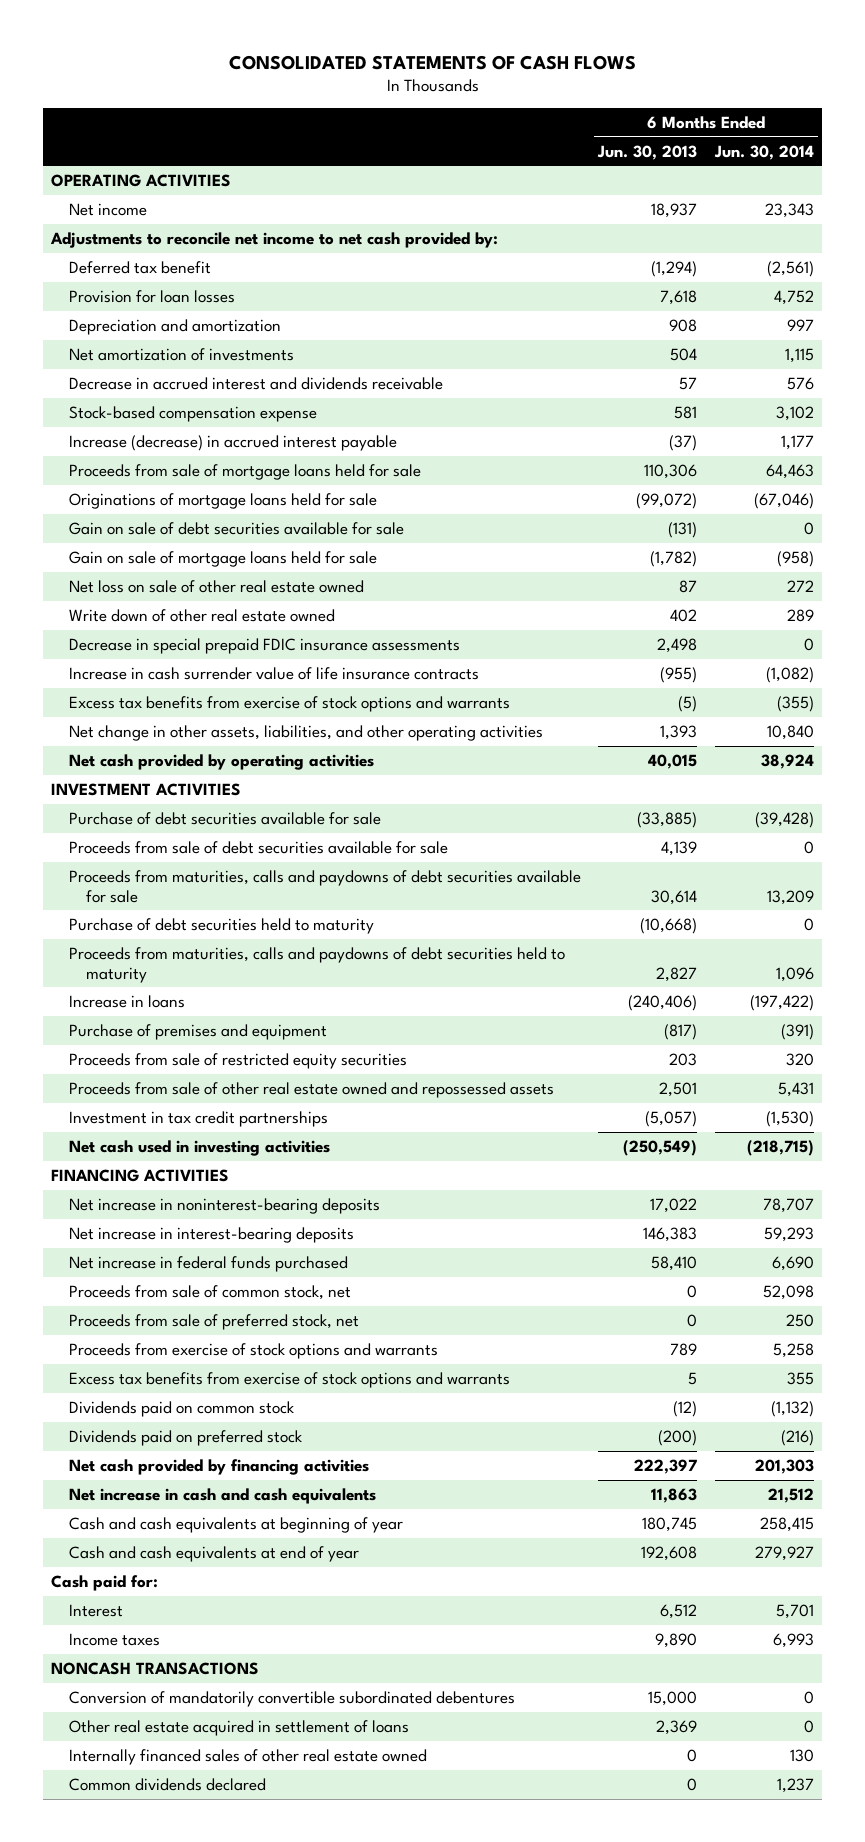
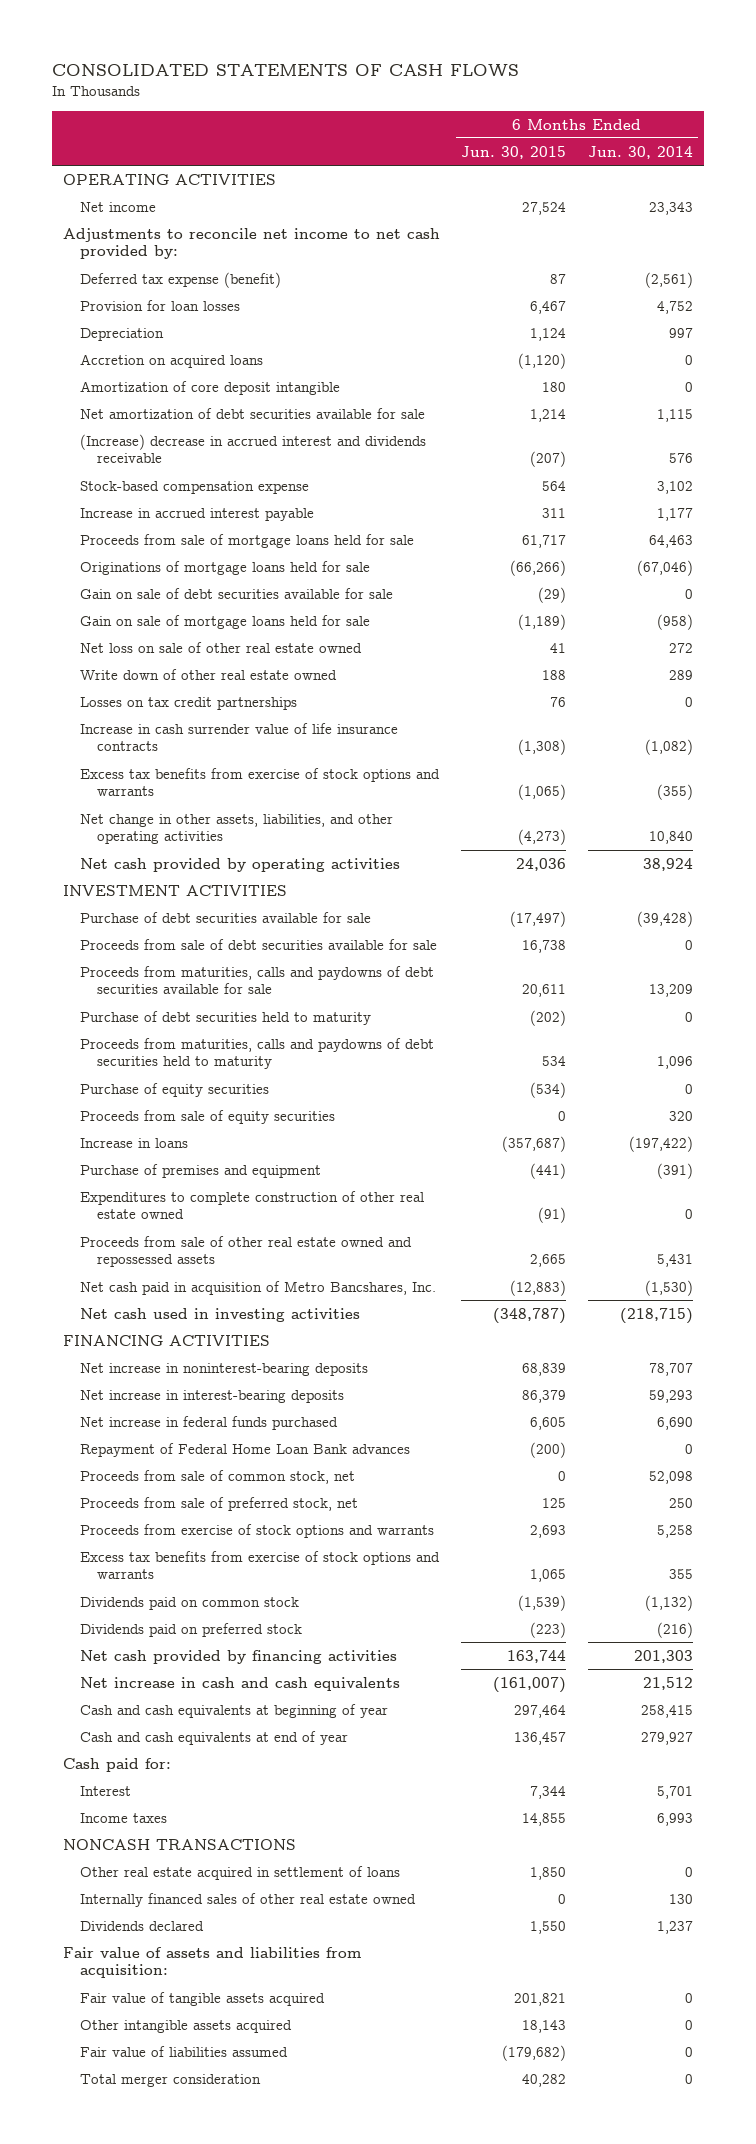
[597,144,698,160] Jun. 30, 2013 -> none
none -> [461,145,567,159] Jun. 30, 2015
[68,260,211,274] Deferred tax benefit -> [79,271,281,288] Deferred tax expense (benefit)
[68,318,281,335] Depreciation and amortization -> [79,327,164,341] Depreciation
none -> [79,353,263,368] Accretion on acquired loans
none -> [79,380,340,395] Amortization of core deposit intangible
[68,347,294,361] Net amortization of investments -> [79,407,425,419] Net amortization of debt securities available for sale
[68,376,443,390] Decrease in accrued interest and dividends receivable -> [79,433,426,464] (Increase) decrease in accrued interest and dividends receivable
[68,434,397,451] Increase (decrease) in accrued interest payable -> [79,507,314,521] Increase in accrued interest payable
[68,637,460,654] Decrease in special prepaid FDIC insurance assessments -> none
none -> [79,696,297,710] Losses on tax credit partnerships
none -> [79,1082,269,1097] Purchase of equity securities
none -> [79,1109,335,1124] Proceeds from sale of equity securities
[68,1052,407,1069] Proceeds from sale of restricted equity securities -> none
none -> [79,1190,424,1220] Expenditures to complete construction of other real estate owned
[68,1110,328,1127] Investment in tax credit partnerships -> [79,1280,436,1295] Net cash paid in acquisition of Metro Bancshares, Inc.
none -> [79,1442,410,1457] Repayment of Federal Home Loan Bank advances
[68,1690,515,1707] Conversion of mandatorily convertible subordinated debentures -> none
[68,1777,266,1791] Common dividends declared -> [79,1920,204,1931] Dividends declared
none -> [63,1946,362,1979] Fair value of assets and liabilities from acquisition:
none -> [79,1991,325,2006] Fair value of tangible assets acquired
none -> [79,2019,292,2033] Other intangible assets acquired
none -> [79,2045,288,2057] Fair value of liabilities assumed
none -> [79,2073,261,2087] Total merger consideration

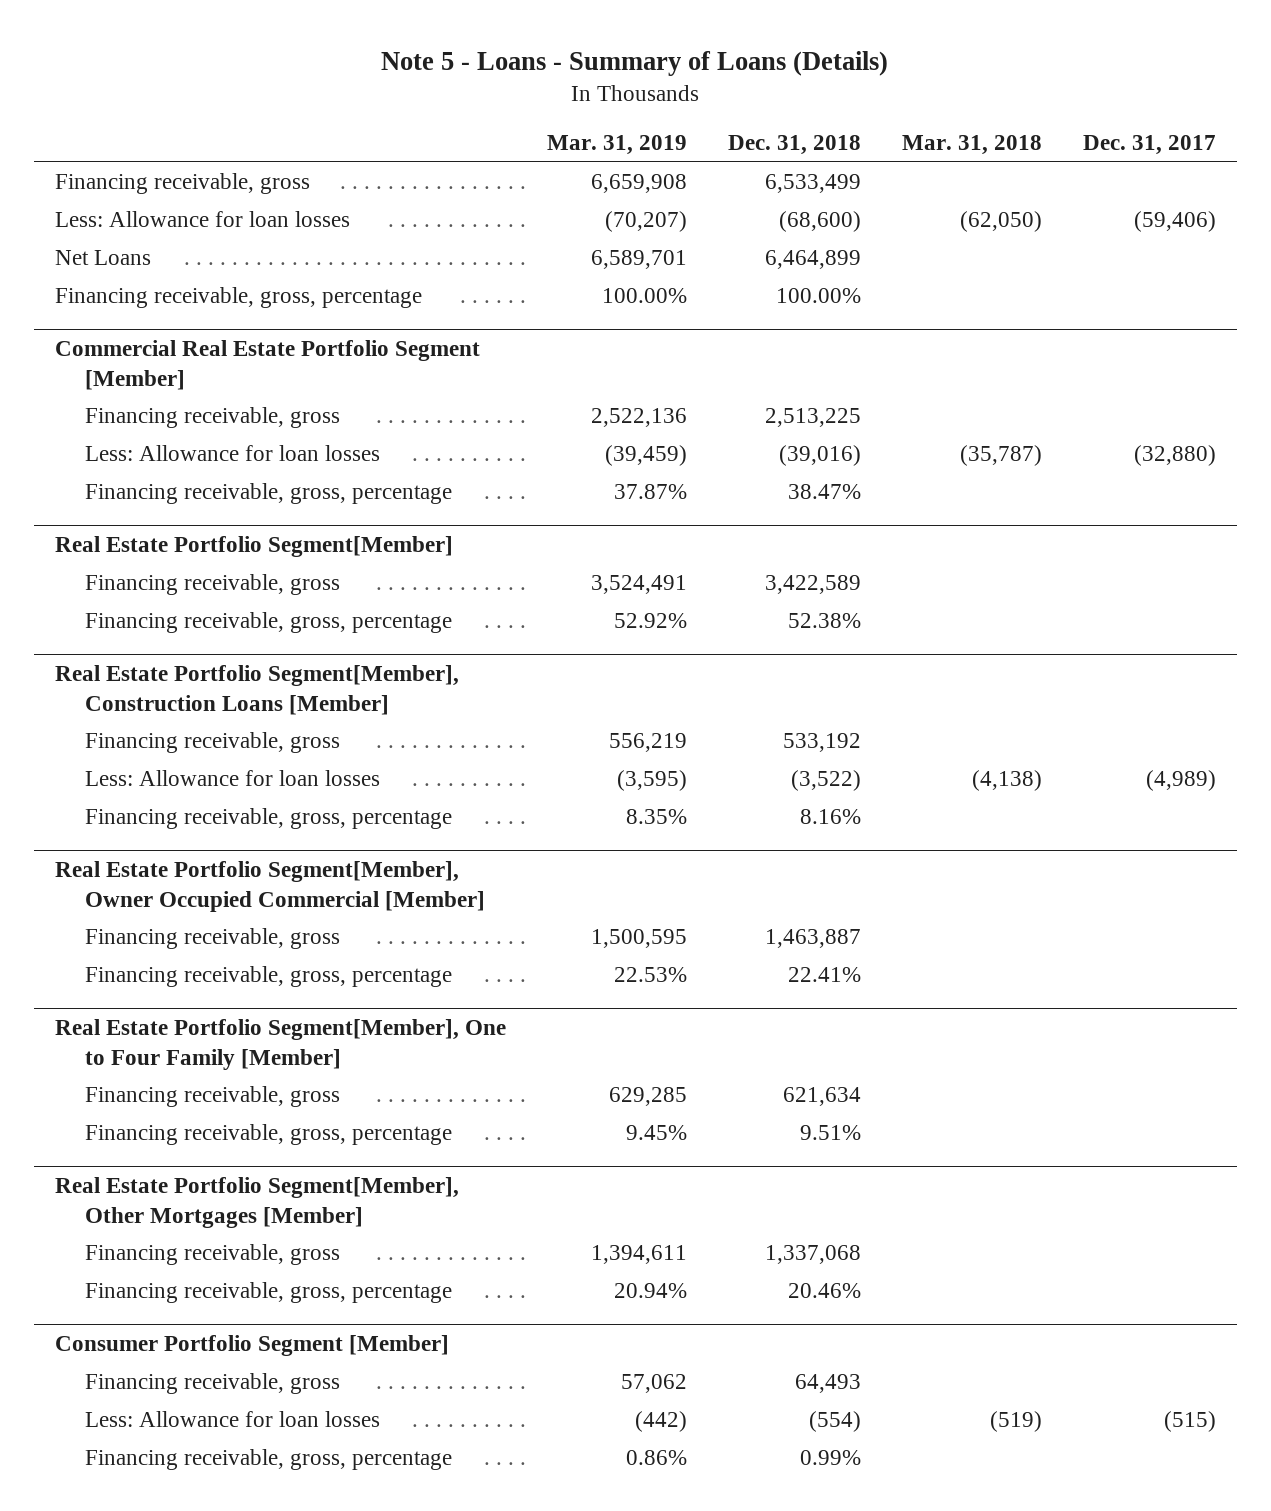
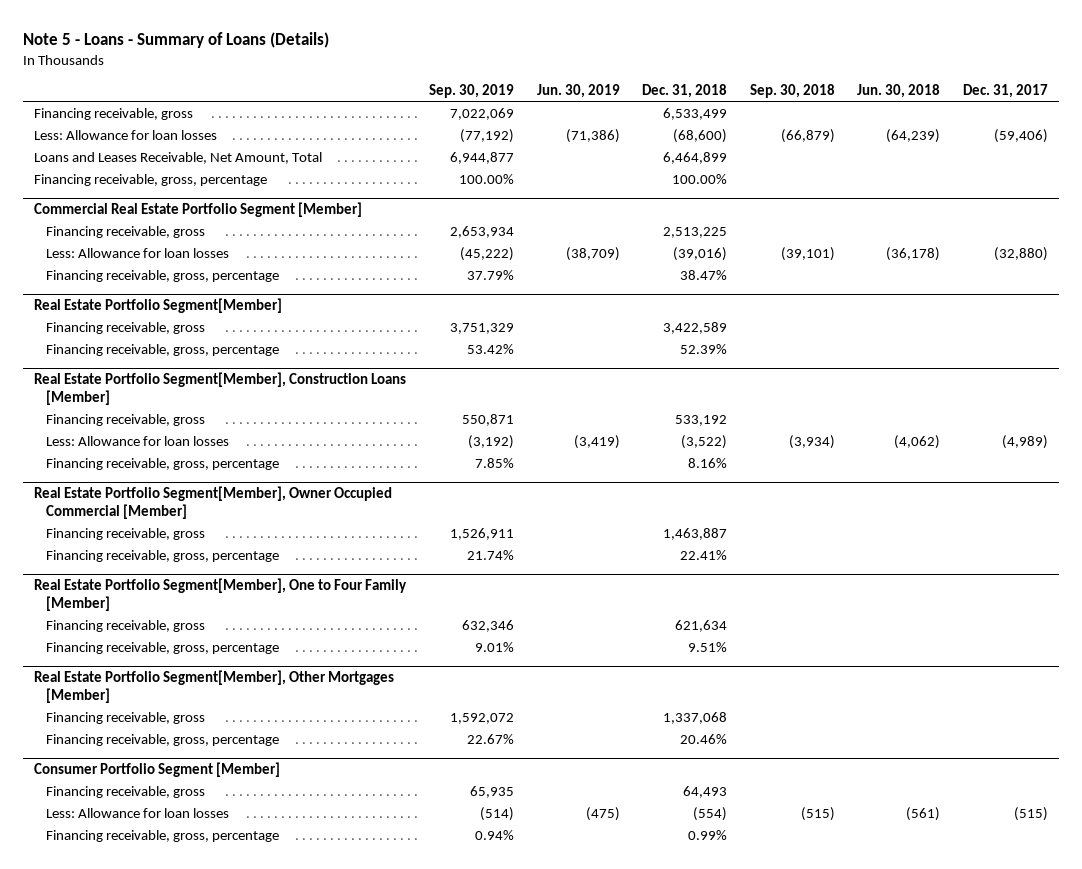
[546,135,687,156] Mar. 31, 2019 -> none
[901,135,1042,156] Mar. 31, 2018 -> none
none -> [428,84,514,99] Sep. 30, 2019
none -> [536,84,620,99] Jun. 30, 2019
none -> [749,84,835,99] Sep. 30, 2018
none -> [857,84,941,99] Jun. 30, 2018
[54,250,151,266] Net Loans -> [34,151,323,164] Loans and Leases Receivable, Net Amount, Total
[787,613,861,629] 52.38% -> [680,343,728,354] 52.39%

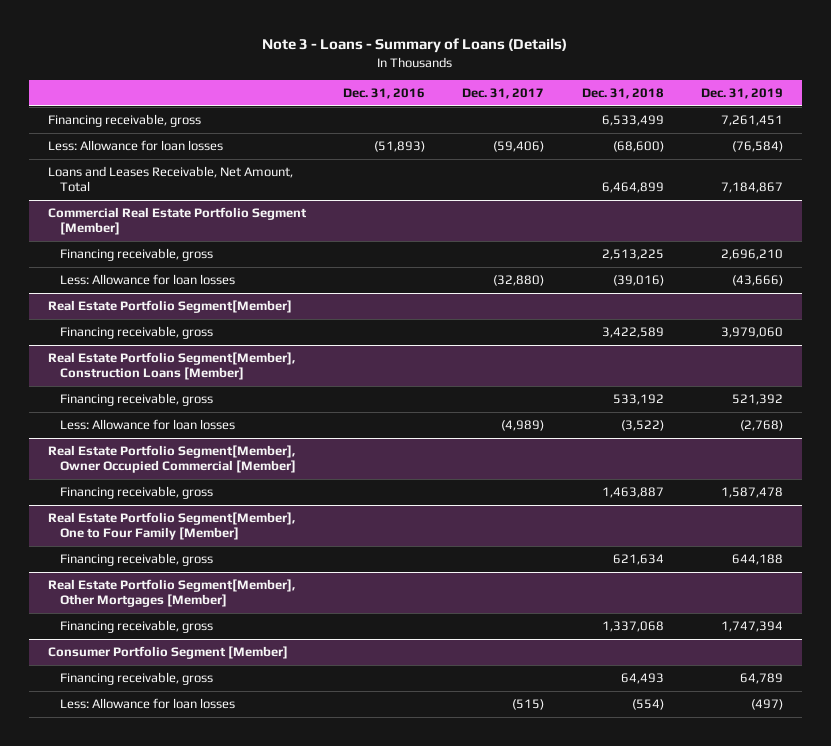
[22,32,329,49] Note 5 - Loans - Summary of Loans (Details) -> [262,38,568,54] Note 3 - Loans - Summary of Loans (Details)
[428,84,514,99] Sep. 30, 2019 -> none
[536,84,620,99] Jun. 30, 2019 -> none
[749,84,835,99] Sep. 30, 2018 -> none
[857,84,941,99] Jun. 30, 2018 -> none
none -> [343,88,426,100] Dec. 31, 2016
none -> [701,88,784,100] Dec. 31, 2019
[34,173,268,186] Financing receivable, gross, percentage -> none
[46,269,280,282] Financing receivable, gross, percentage -> none
[46,343,280,356] Financing receivable, gross, percentage -> none
[46,457,280,470] Financing receivable, gross, percentage -> none
[46,549,280,562] Financing receivable, gross, percentage -> none
[46,641,280,654] Financing receivable, gross, percentage -> none
[46,733,280,746] Financing receivable, gross, percentage -> none
[46,829,280,842] Financing receivable, gross, percentage -> none

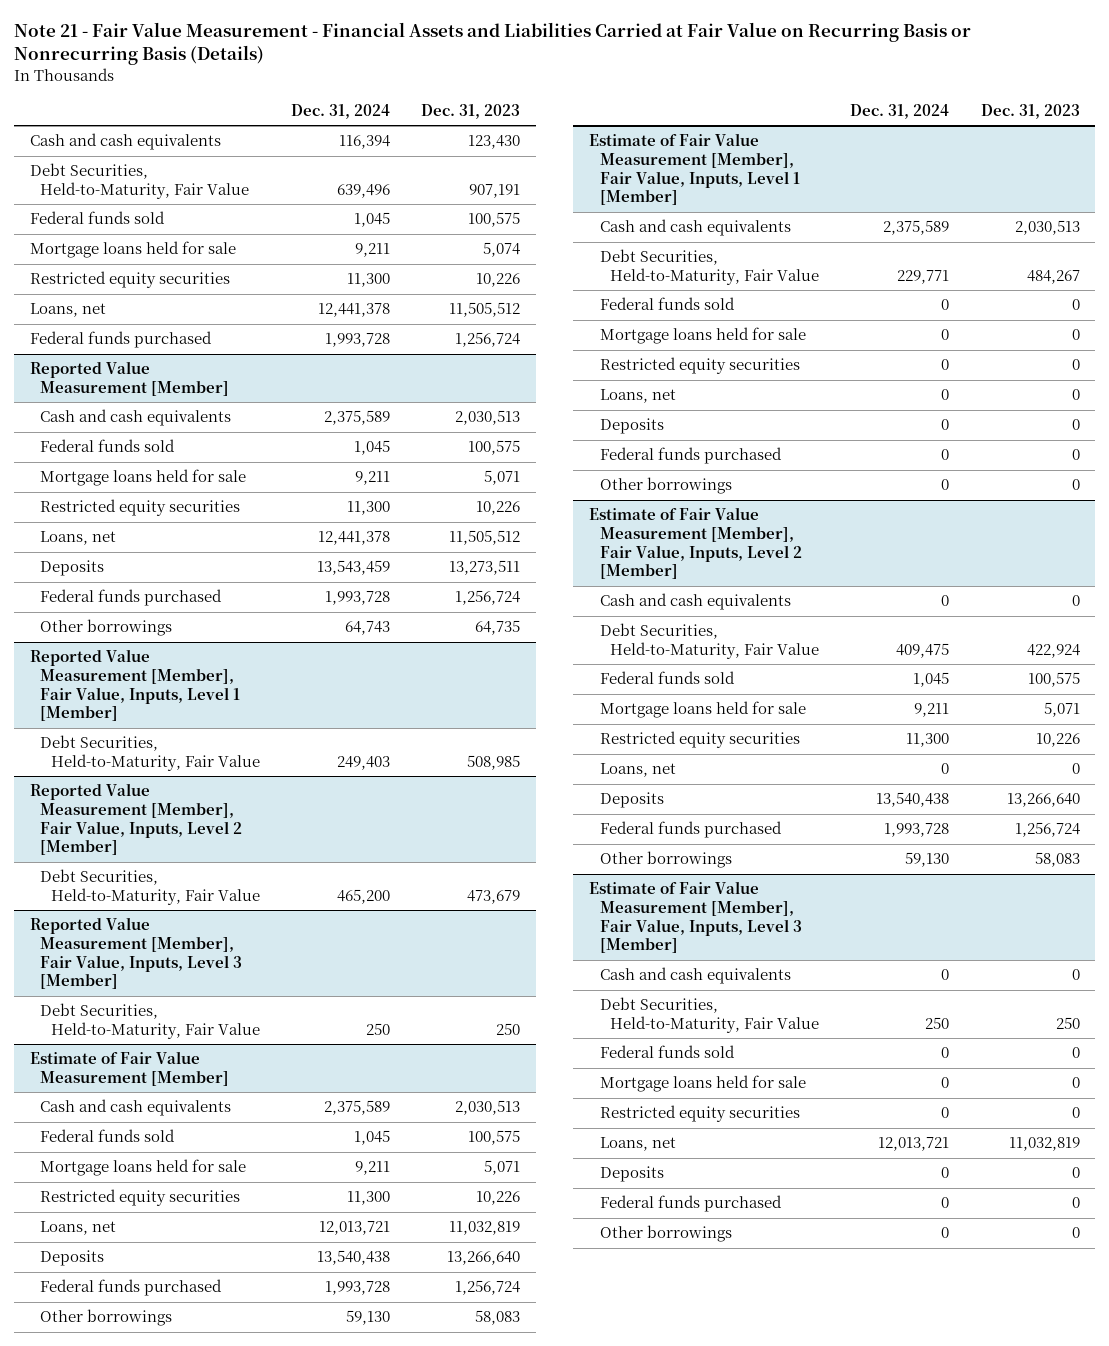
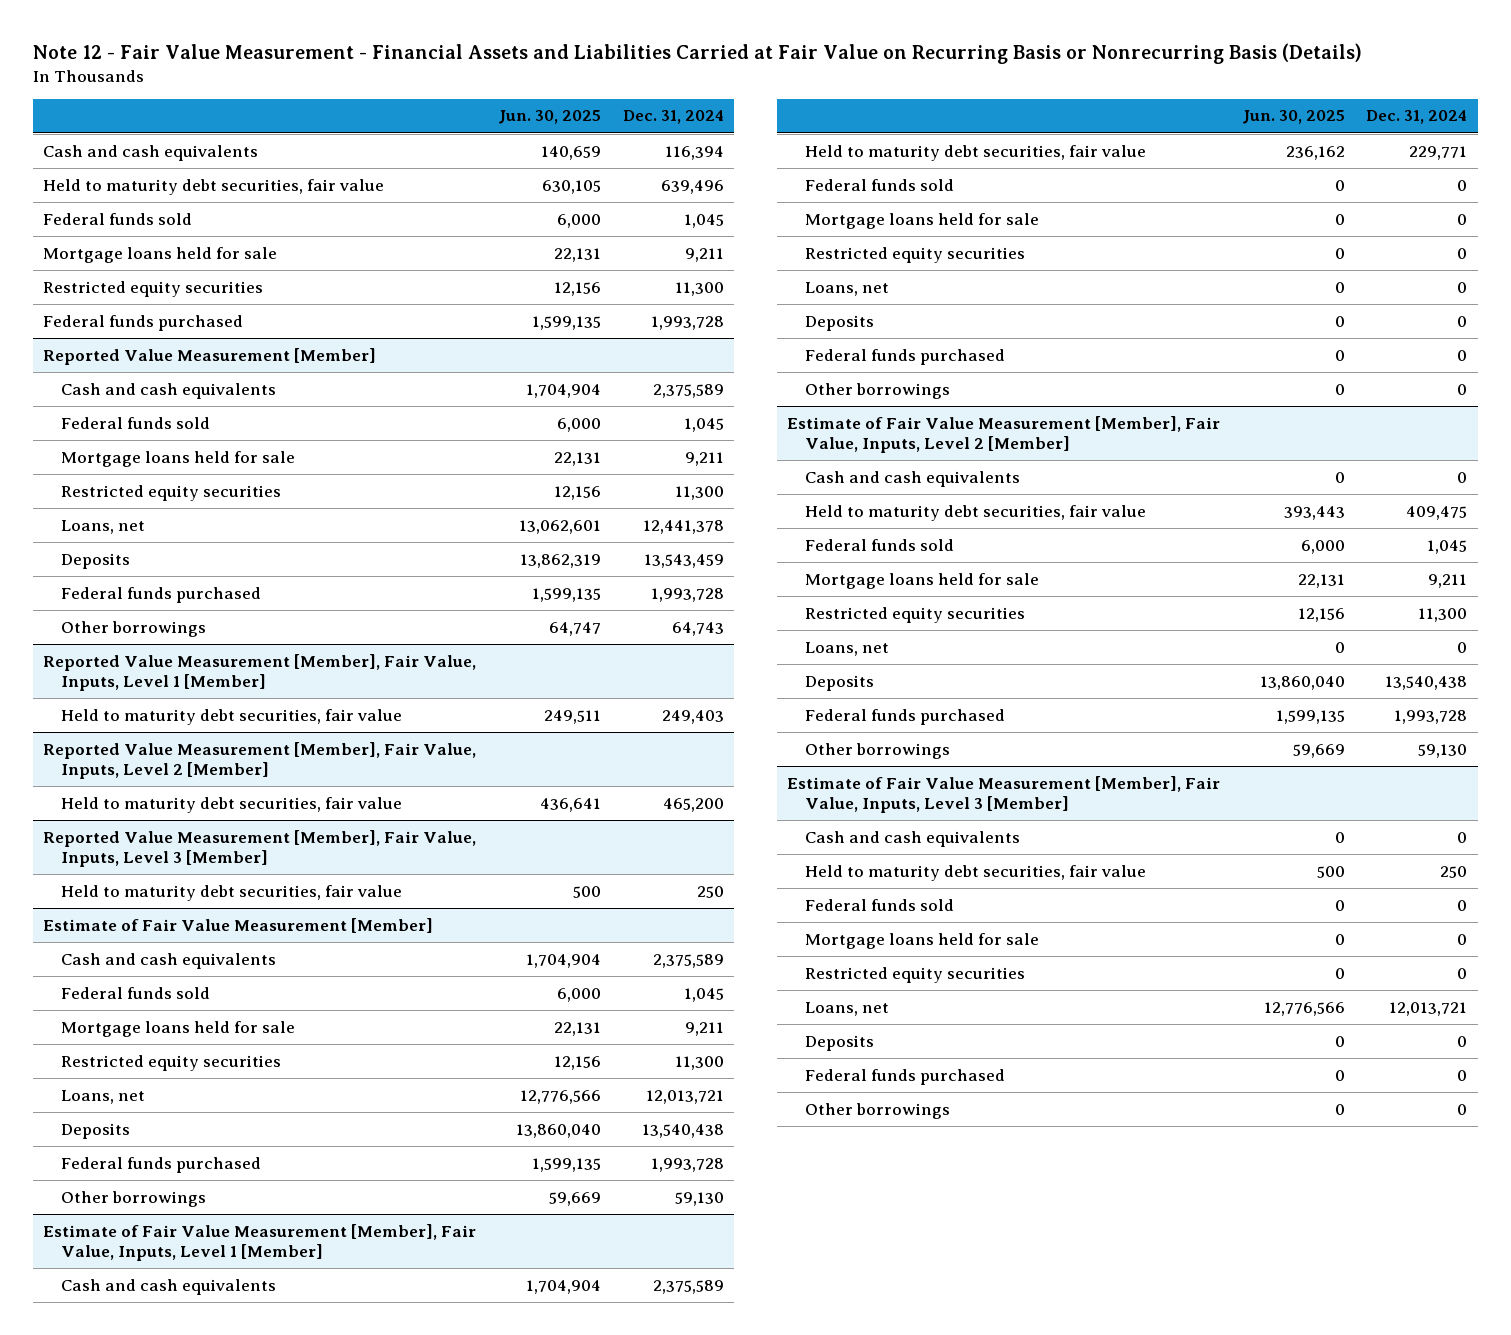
[13,22,971,66] Note 21 - Fair Value Measurement - Financial Assets and Liabilities Carried at Fair Value on Recurring Basis or Nonrecurring Basis (Details) -> [32,42,1362,64] Note 12 - Fair Value Measurement - Financial Assets and Liabilities Carried at Fair Value on Recurring Basis or Nonrecurring Basis (Details)
[421,103,521,119] Dec. 31, 2023 -> none
none -> [497,110,601,125] Jun. 30, 2025
[29,163,250,199] Debt Securities, Held-to-Maturity, Fair Value -> [43,178,385,195] Held to maturity debt securities, fair value
[29,303,106,318] Loans, net -> none
[40,735,260,771] Debt Securities, Held-to-Maturity, Fair Value -> [60,708,402,725] Held to maturity debt securities, fair value
[40,869,260,905] Debt Securities, Held-to-Maturity, Fair Value -> [60,796,402,813] Held to maturity debt securities, fair value
[40,1003,260,1039] Debt Securities, Held-to-Maturity, Fair Value -> [60,884,402,901] Held to maturity debt securities, fair value
[599,249,820,285] Debt Securities, Held-to-Maturity, Fair Value -> [804,144,1146,161] Held to maturity debt securities, fair value
[599,623,820,659] Debt Securities, Held-to-Maturity, Fair Value -> [804,504,1146,521] Held to maturity debt securities, fair value
[599,997,820,1033] Debt Securities, Held-to-Maturity, Fair Value -> [804,864,1146,881] Held to maturity debt securities, fair value

